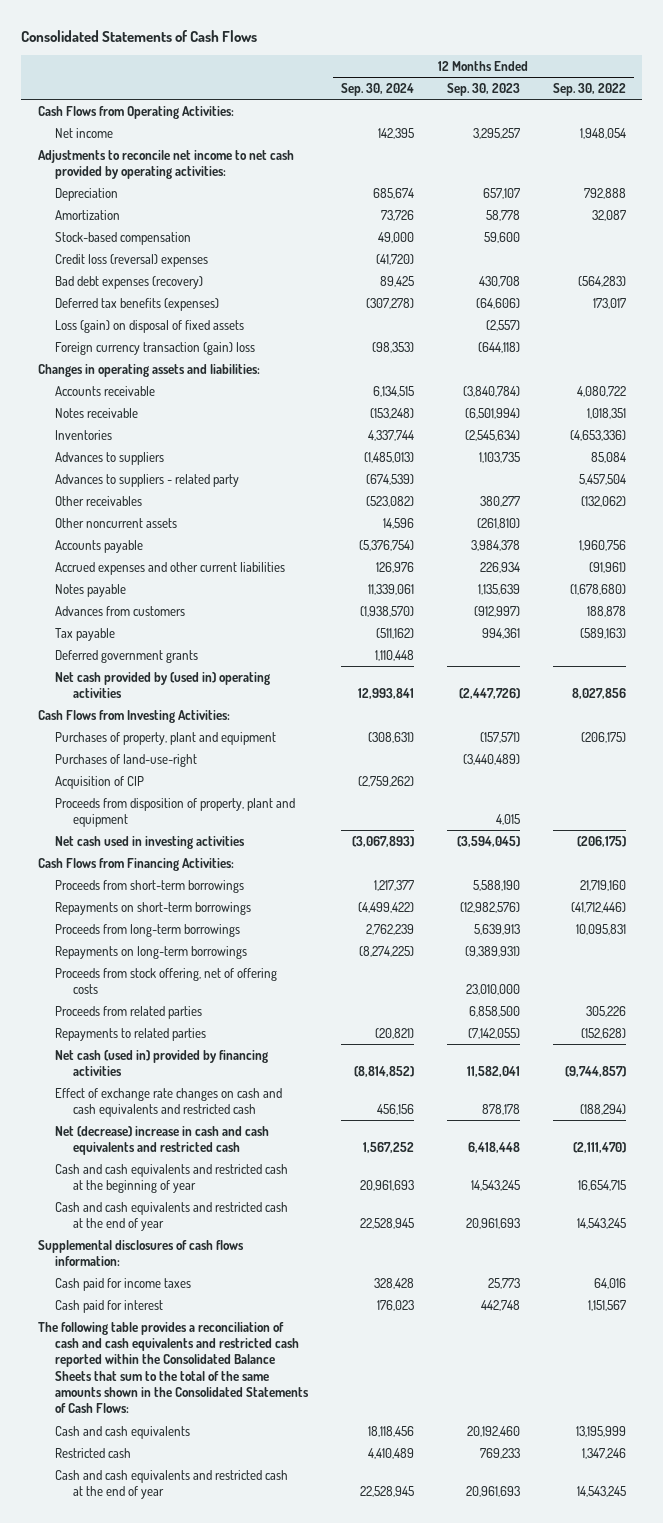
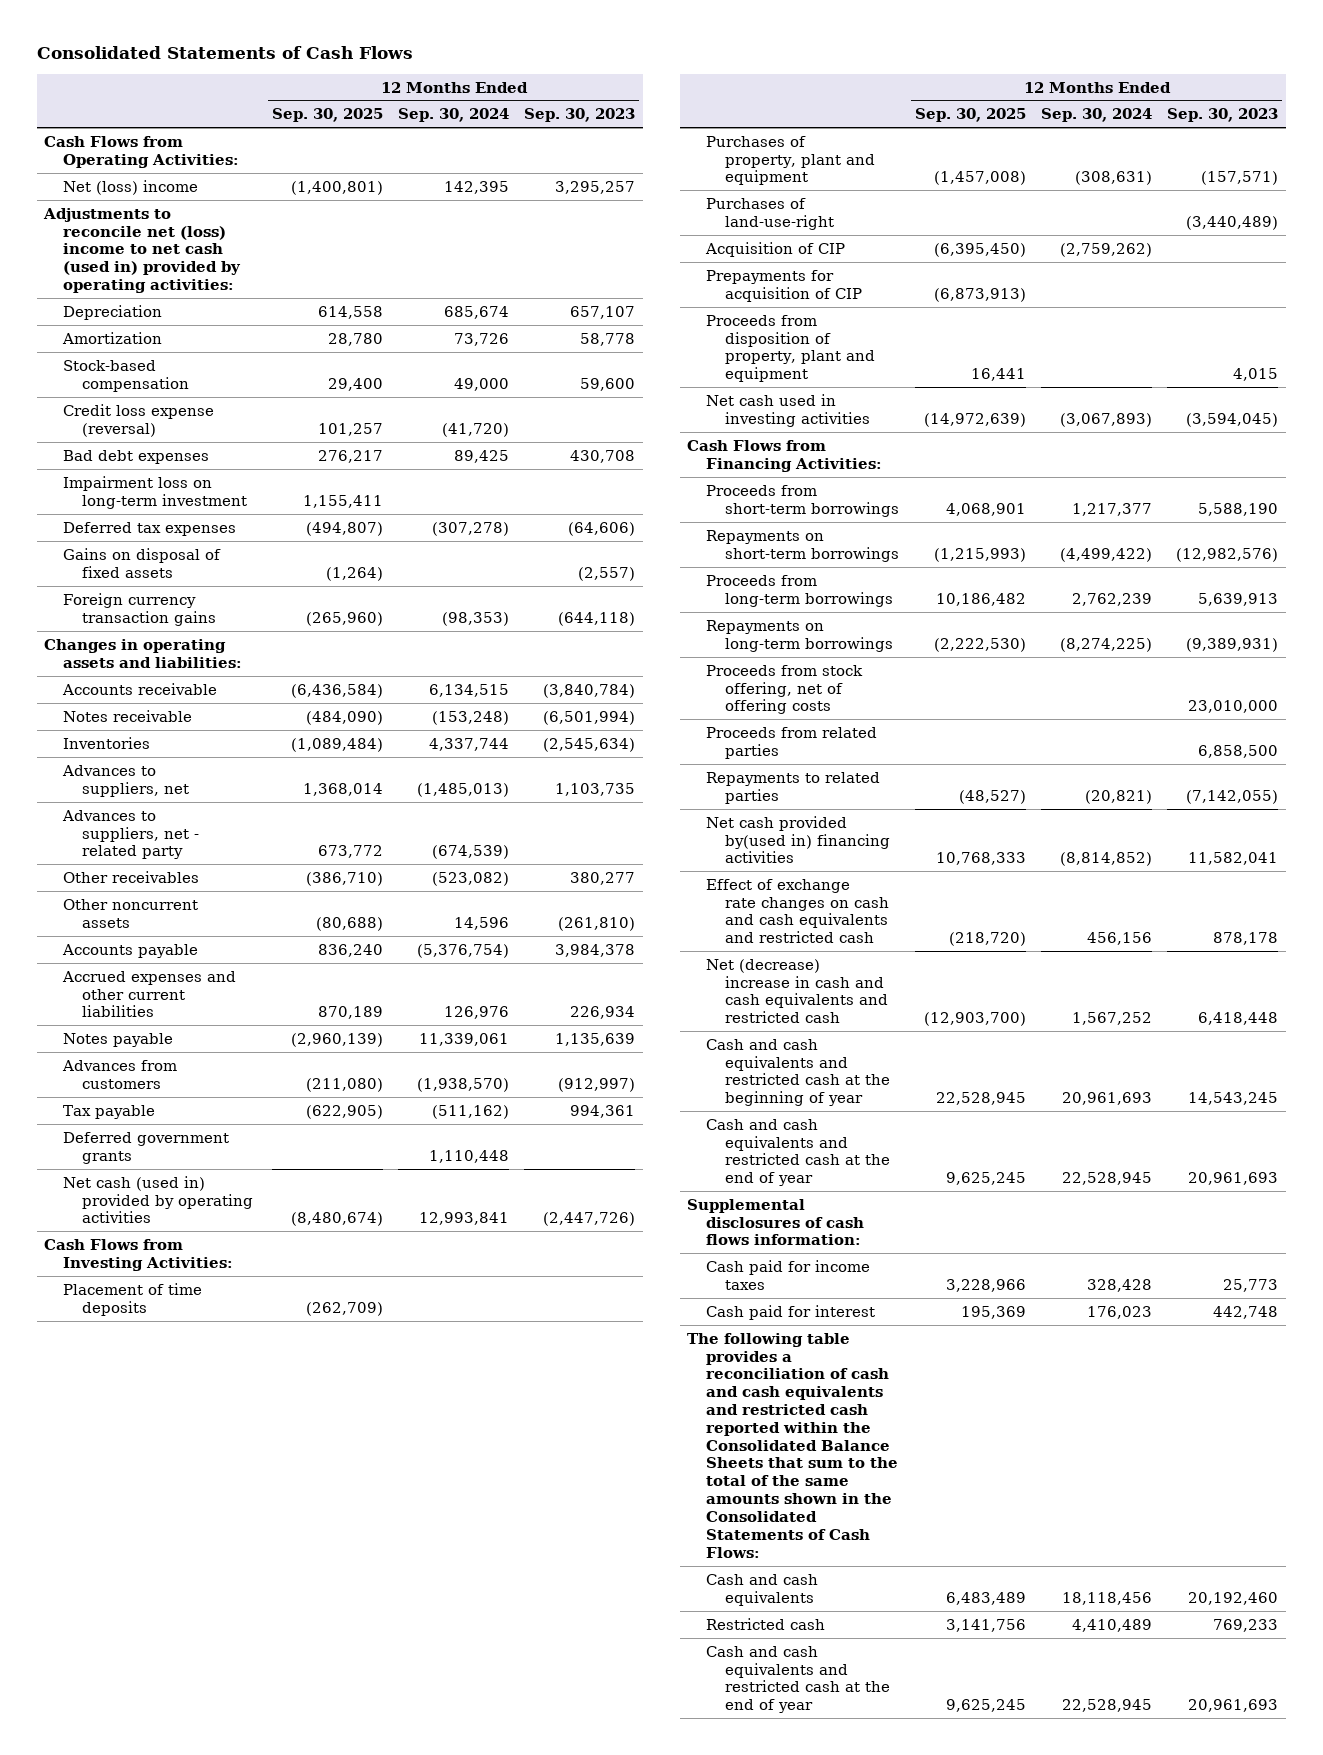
[552,82,626,96] Sep. 30, 2022 -> none
none -> [271,108,383,123] Sep. 30, 2025
[55,127,114,138] Net income -> [63,179,199,195] Net (loss) income
[37,149,294,180] Adjustments to reconcile net income to net cash provided by operating activities: -> [43,207,242,293] Adjustments to reconcile net (loss) income to net cash (used in) provided by operating activities:
[55,253,209,267] Credit loss (reversal) expenses -> [63,403,215,437] Credit loss expense (reversal)
[55,275,204,289] Bad debt expenses (recovery) -> [63,449,210,464] Bad debt expenses
none -> [63,475,248,509] Impairment loss on long-term investment
[55,297,220,311] Deferred tax benefits (expenses) -> [63,521,237,536] Deferred tax expenses
[55,319,245,333] Loss (gain) on disposal of fixed assets -> [63,547,222,578] Gains on disposal of fixed assets
[55,341,256,355] Foreign currency transaction (gain) loss -> [63,592,217,626] Foreign currency transaction gains
[55,451,165,465] Advances to suppliers -> [62,764,190,797] Advances to suppliers, net
[55,473,240,487] Advances to suppliers - related party -> [62,809,200,860] Advances to suppliers, net - related party
[55,671,271,699] Net cash provided by (used in) operating activities -> [63,1175,254,1224] Net cash (used in) provided by operating activities
none -> [63,1282,203,1316] Placement of time deposits
none -> [706,269,863,302] Prepayments for acquisition of CIP
[55,1049,269,1077] Net cash (used in) provided by financing activities -> [706,815,891,864] Net cash provided by(used in) financing activities

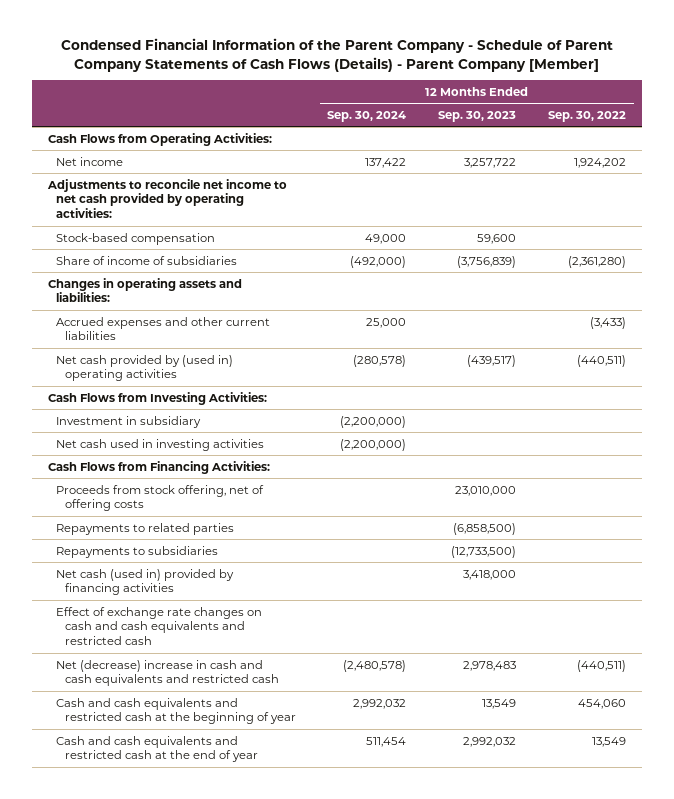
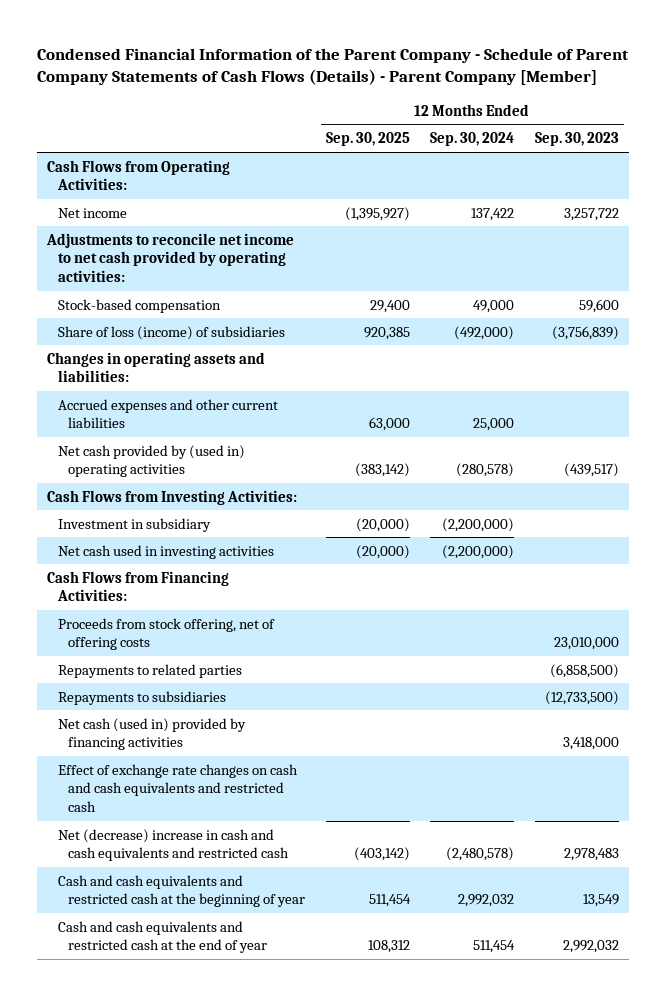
[547,110,626,122] Sep. 30, 2022 -> none
none -> [325,132,410,147] Sep. 30, 2025
[56,255,238,265] Share of income of subsidiaries -> [57,325,285,340] Share of loss (income) of subsidiaries

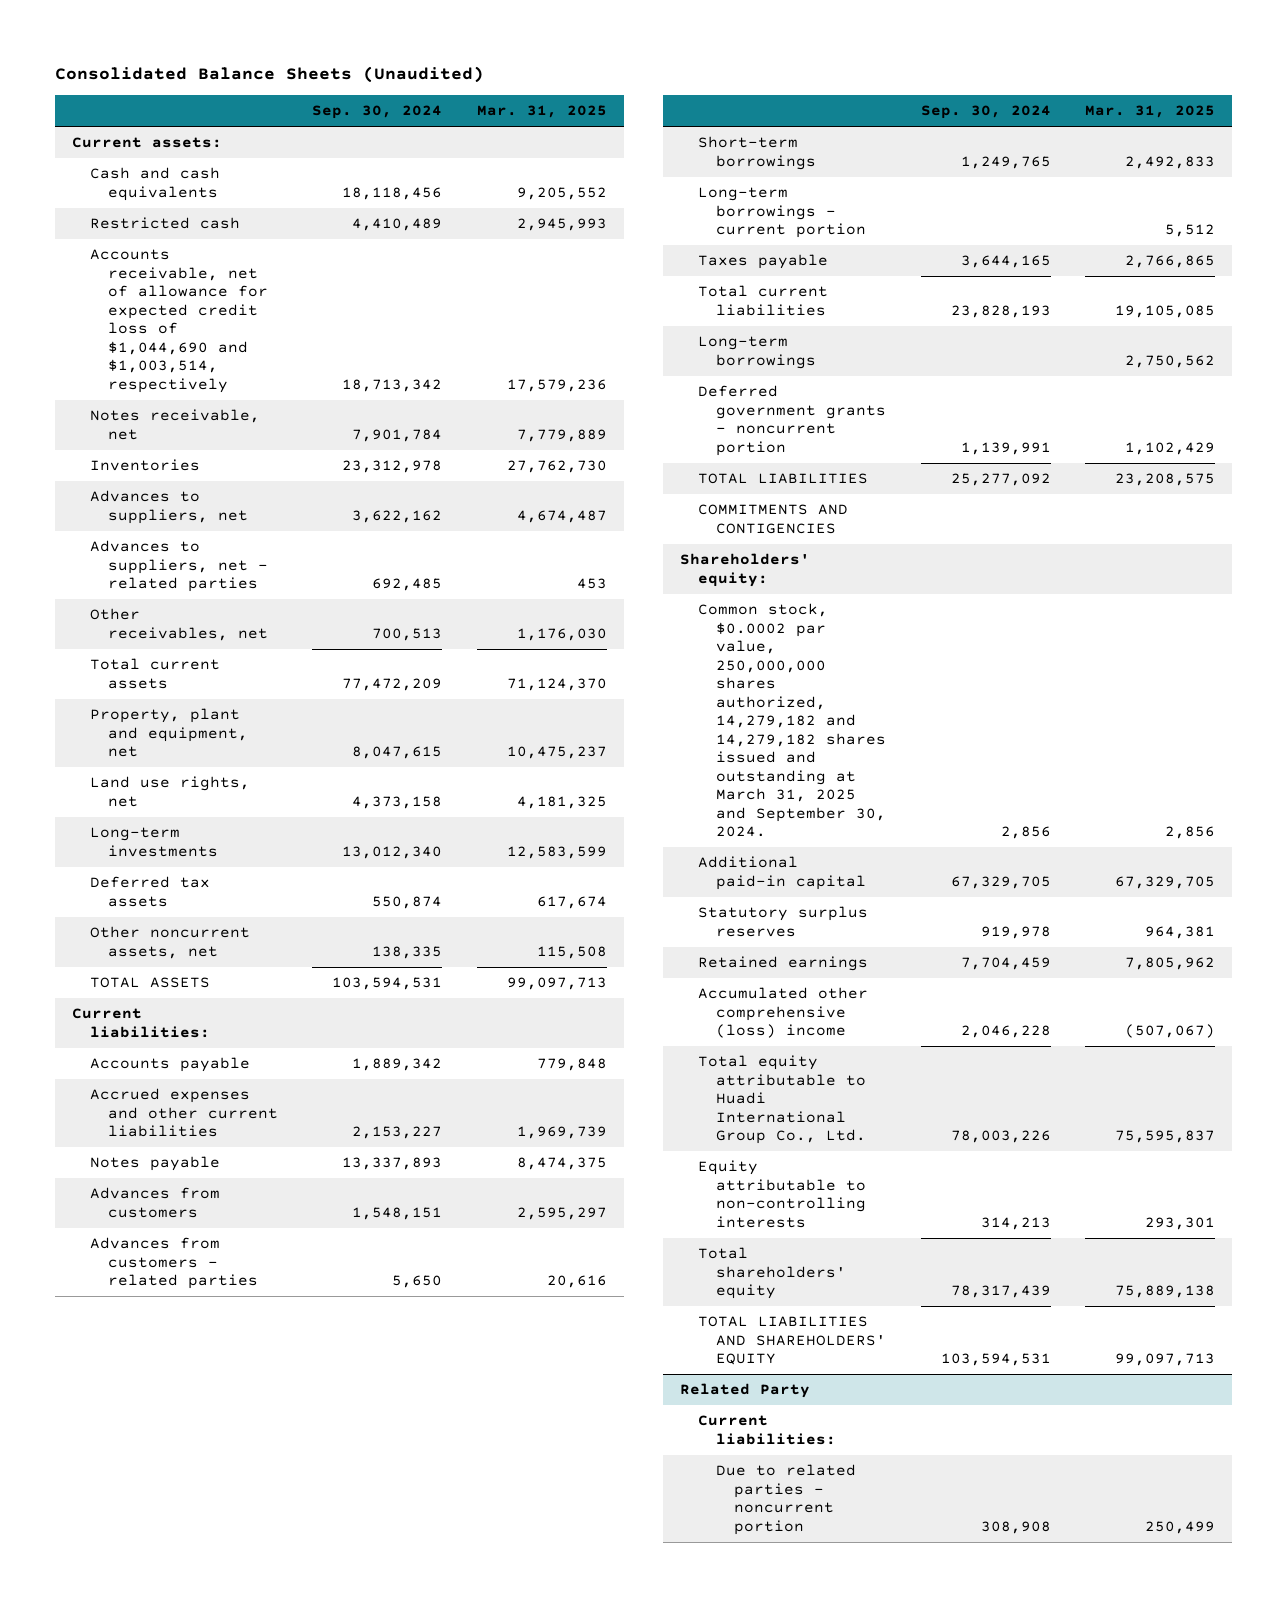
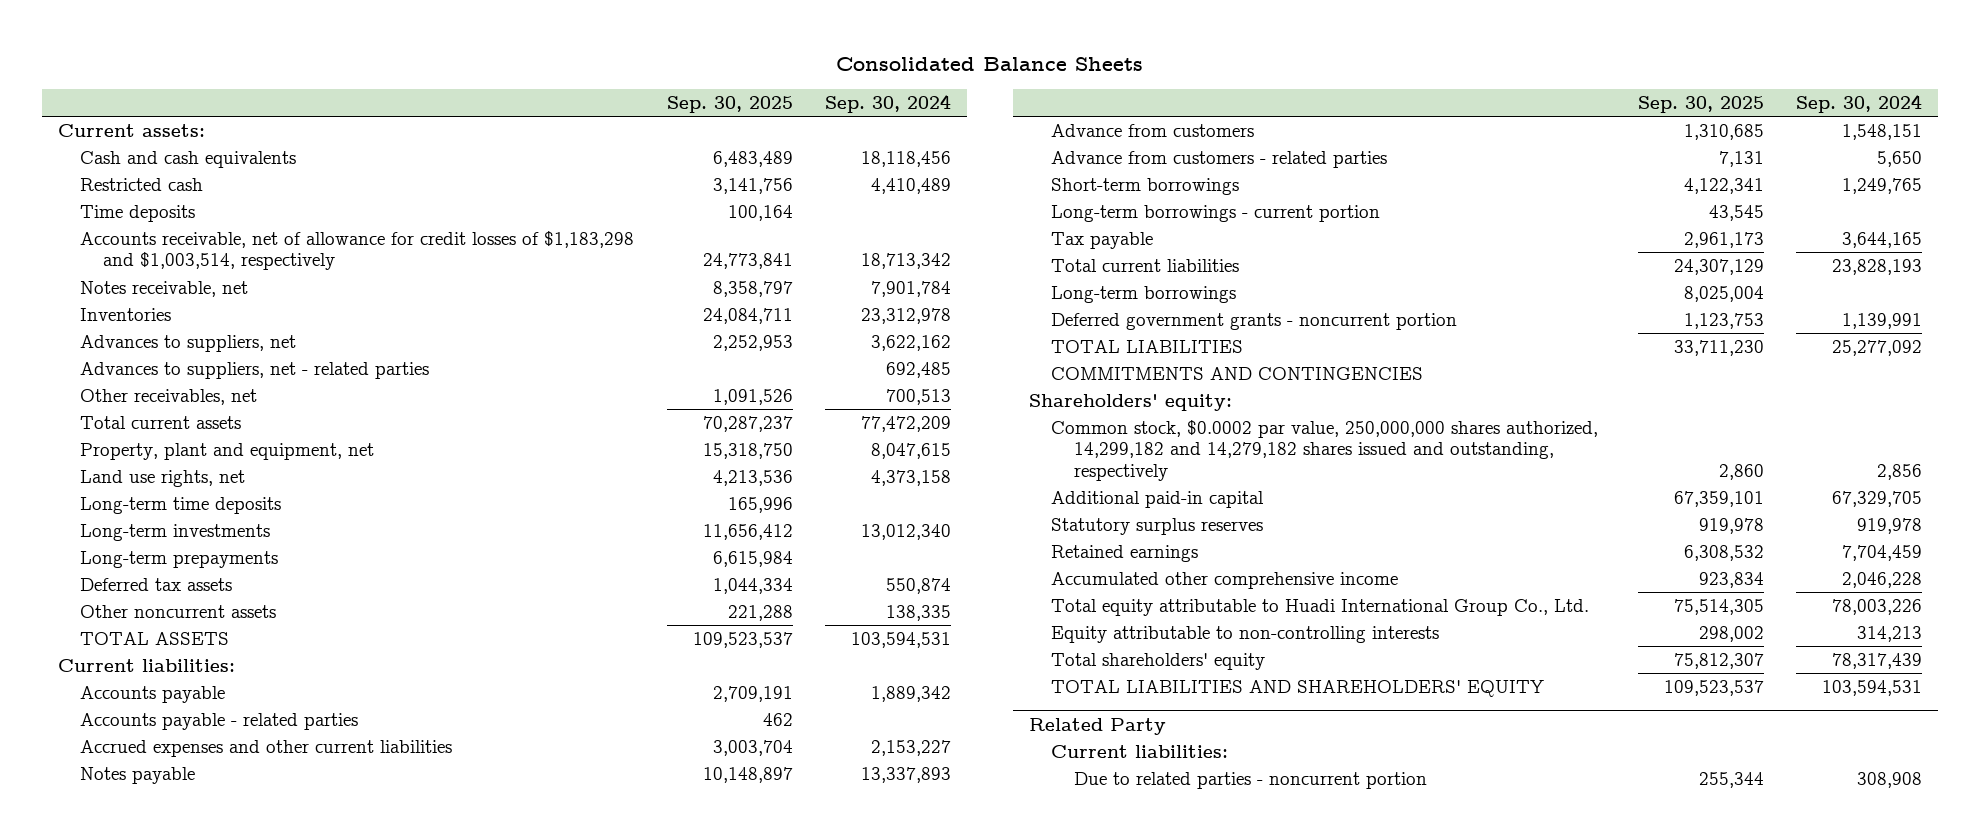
[54,66,484,84] Consolidated Balance Sheets (Unaudited) -> [835,56,1143,71] Consolidated Balance Sheets
[476,105,607,119] Mar. 31, 2025 -> none
none -> [666,95,793,113] Sep. 30, 2025
none -> [80,204,196,222] Time deposits
[89,249,268,393] Accounts receivable, net of allowance for expected credit loss of $1,044,690 and $1,003,514, respectively -> [80,230,635,271] Accounts receivable, net of allowance for credit losses of $1,183,298 and $1,003,514, respectively
none -> [80,496,282,514] Long-term time deposits
none -> [80,550,279,568] Long-term prepayments
[89,926,250,959] Other noncurrent assets, net -> [80,604,277,618] Other noncurrent assets
none -> [80,712,359,730] Accounts payable - related parties
[89,1187,220,1218] Advances from customers -> [1051,123,1255,137] Advance from customers
[89,1237,258,1290] Advances from customers - related parties -> [1051,150,1388,168] Advance from customers - related parties
[698,254,829,270] Taxes payable -> [1051,231,1154,249] Tax payable
[698,504,849,534] COMMITMENTS AND CONTIGENCIES -> [1051,366,1424,380] COMMITMENTS AND CONTINGENCIES
[698,603,887,838] Common stock, $0.0002 par value, 250,000,000 shares authorized, 14,279,182 and 14,279,182 shares issued and outstanding at March 31, 2025 and September 30, 2024. -> [1051,419,1599,481] Common stock, $0.0002 par value, 250,000,000 shares authorized, 14,299,182 and 14,279,182 shares issued and outstanding, respectively
[698,987,869,1039] Accumulated other comprehensive (loss) income -> [1051,571,1399,589] Accumulated other comprehensive income

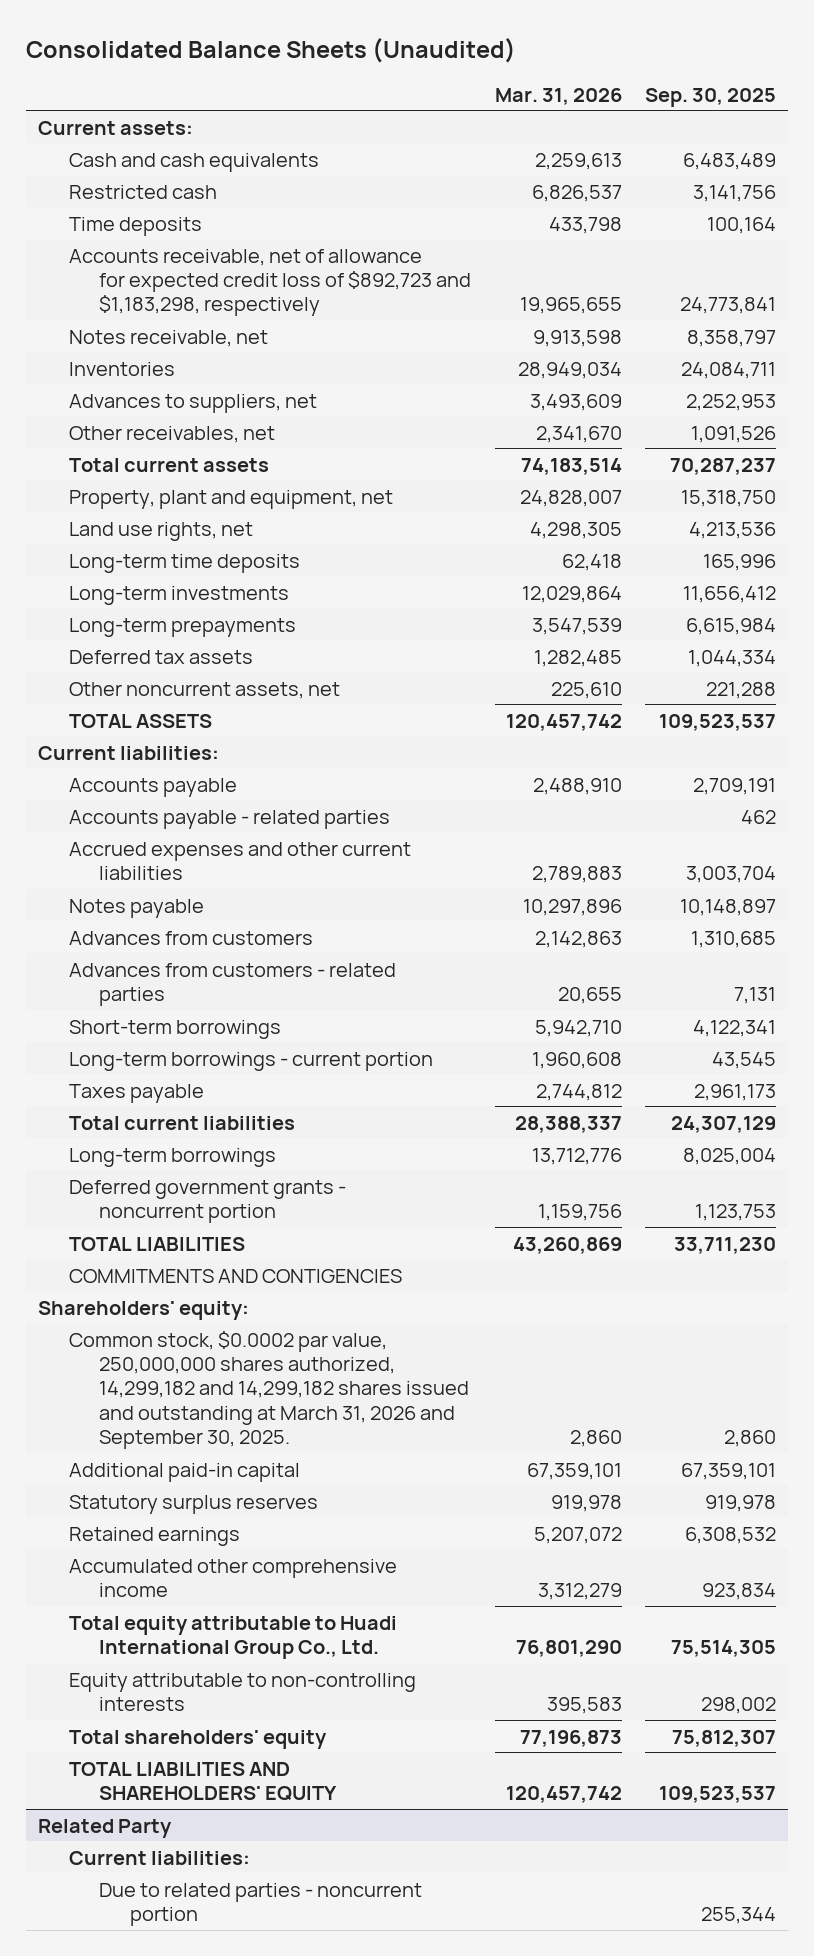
[835,56,1143,71] Consolidated Balance Sheets -> [26,37,517,63] Consolidated Balance Sheets (Unaudited)
[824,93,951,113] Sep. 30, 2024 -> none
none -> [494,87,622,105] Mar. 31, 2026
[80,230,635,271] Accounts receivable, net of allowance for credit losses of $1,183,298 and $1,003,514, respectively -> [68,248,472,317] Accounts receivable, net of allowance for expected credit loss of $892,723 and $1,183,298, respectively
[80,361,430,379] Advances to suppliers, net - related parties -> none
[80,604,277,618] Other noncurrent assets -> [68,681,340,699] Other noncurrent assets, net
[1051,123,1255,137] Advance from customers -> [68,930,313,945] Advances from customers
[1051,150,1388,168] Advance from customers - related parties -> [68,962,396,1007] Advances from customers - related parties
[1051,231,1154,249] Tax payable -> [68,1083,204,1103] Taxes payable
[1051,366,1424,380] COMMITMENTS AND CONTINGENCIES -> [68,1268,402,1283] COMMITMENTS AND CONTIGENCIES
[1051,419,1599,481] Common stock, $0.0002 par value, 250,000,000 shares authorized, 14,299,182 and 14,279,182 shares issued and outstanding, respectively -> [68,1330,470,1450] Common stock, $0.0002 par value, 250,000,000 shares authorized, 14,299,182 and 14,299,182 shares issued and outstanding at March 31, 2026 and September 30, 2025.

